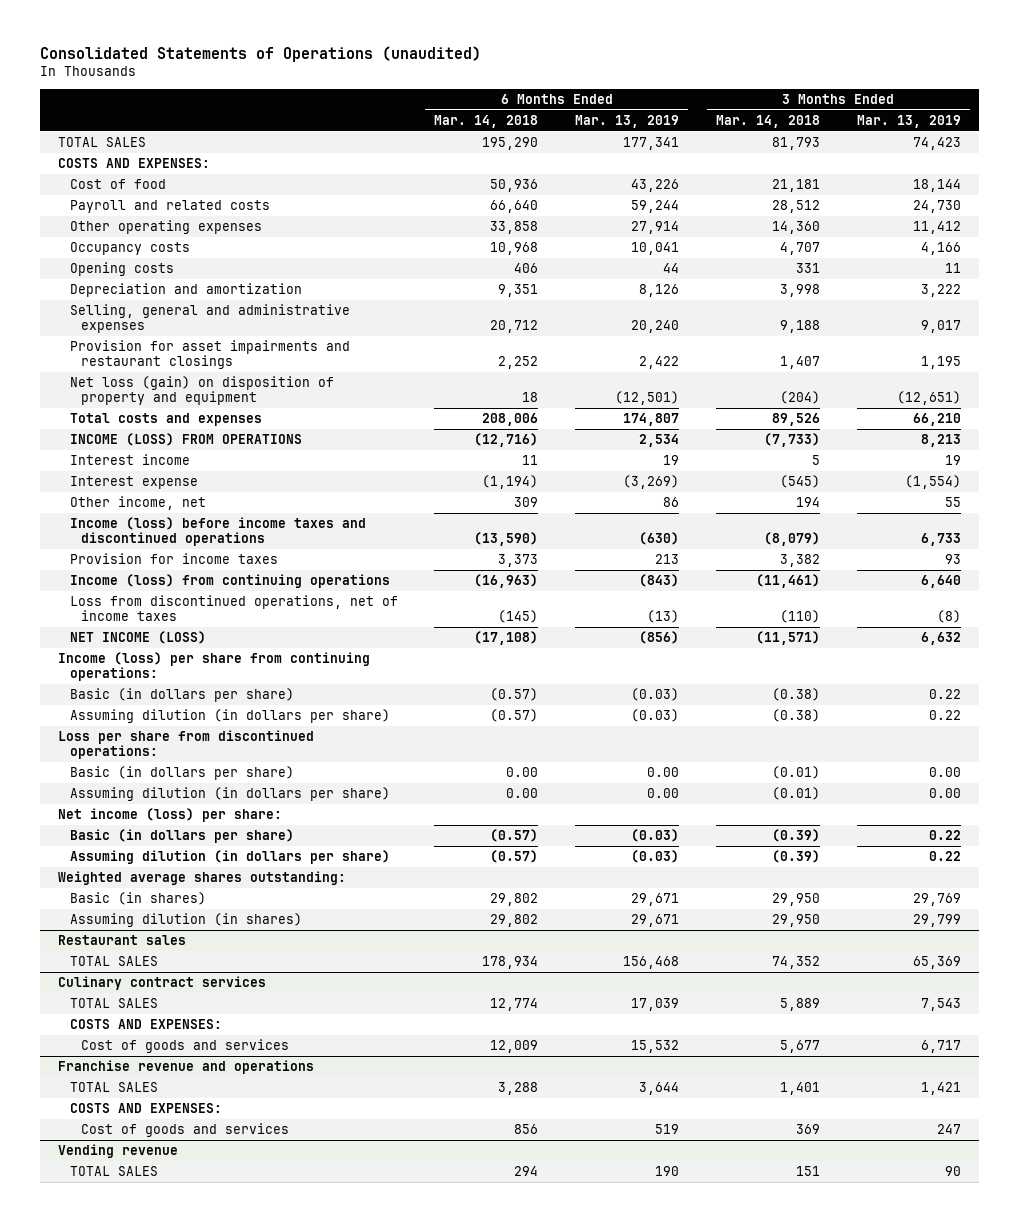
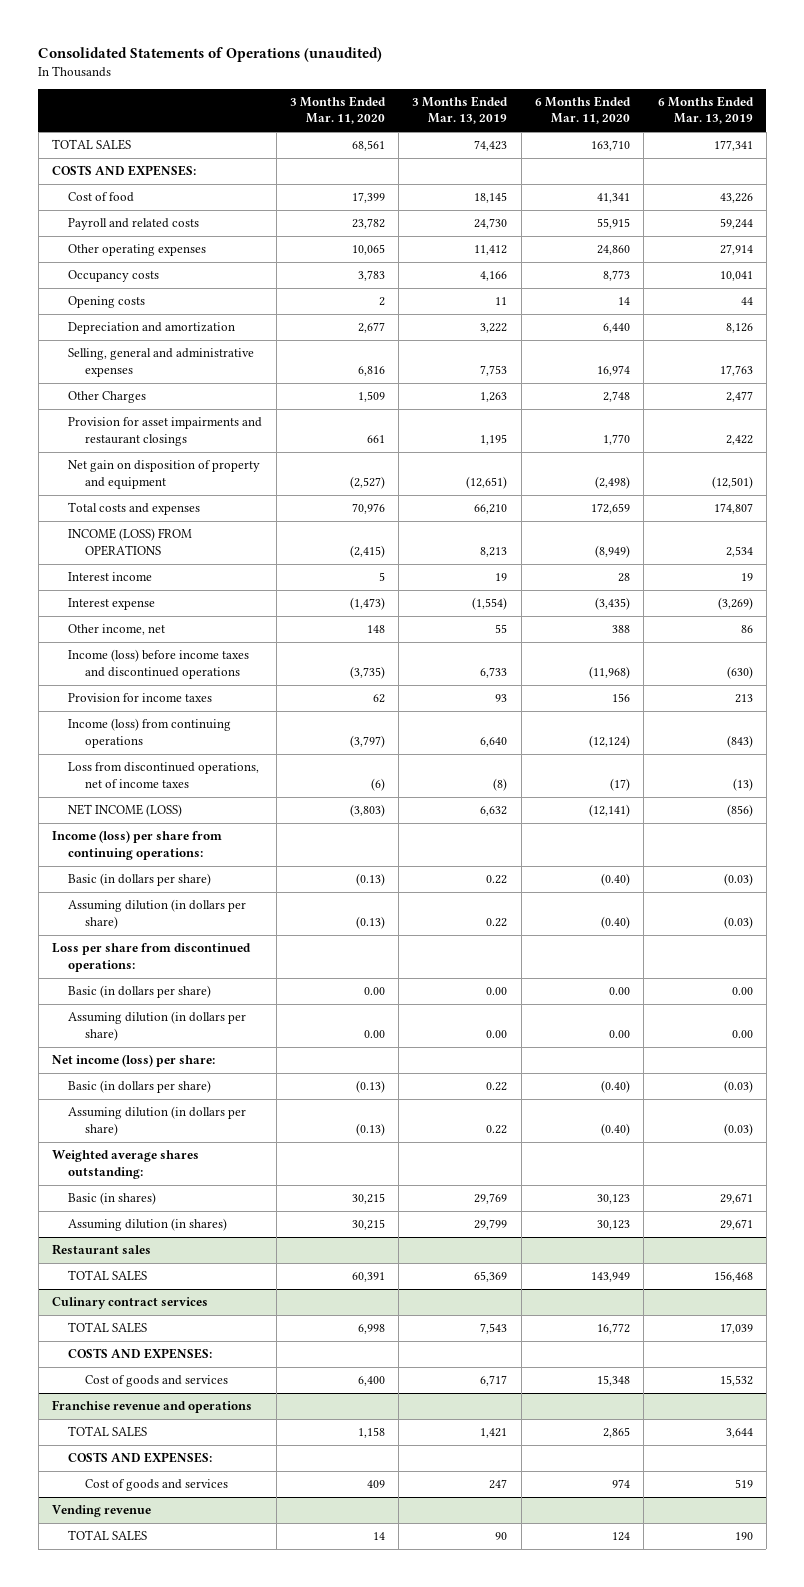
[434,114,539,128] Mar. 14, 2018 -> none
[715,114,820,128] Mar. 14, 2018 -> none
none -> [289,95,386,125] 3 Months Ended Mar. 11, 2020
none -> [534,95,631,125] 6 Months Ended Mar. 11, 2020
[912,179,961,193] 18,144 -> [474,192,508,204] 18,145
[631,320,680,334] 20,240 -> [719,364,753,376] 17,763
[920,320,961,334] 9,017 -> [480,364,508,376] 7,753
none -> [68,391,147,404] Other Charges
[69,376,334,406] Net loss (gain) on disposition of property and equipment -> [68,460,261,489] Net gain on disposition of property and equipment

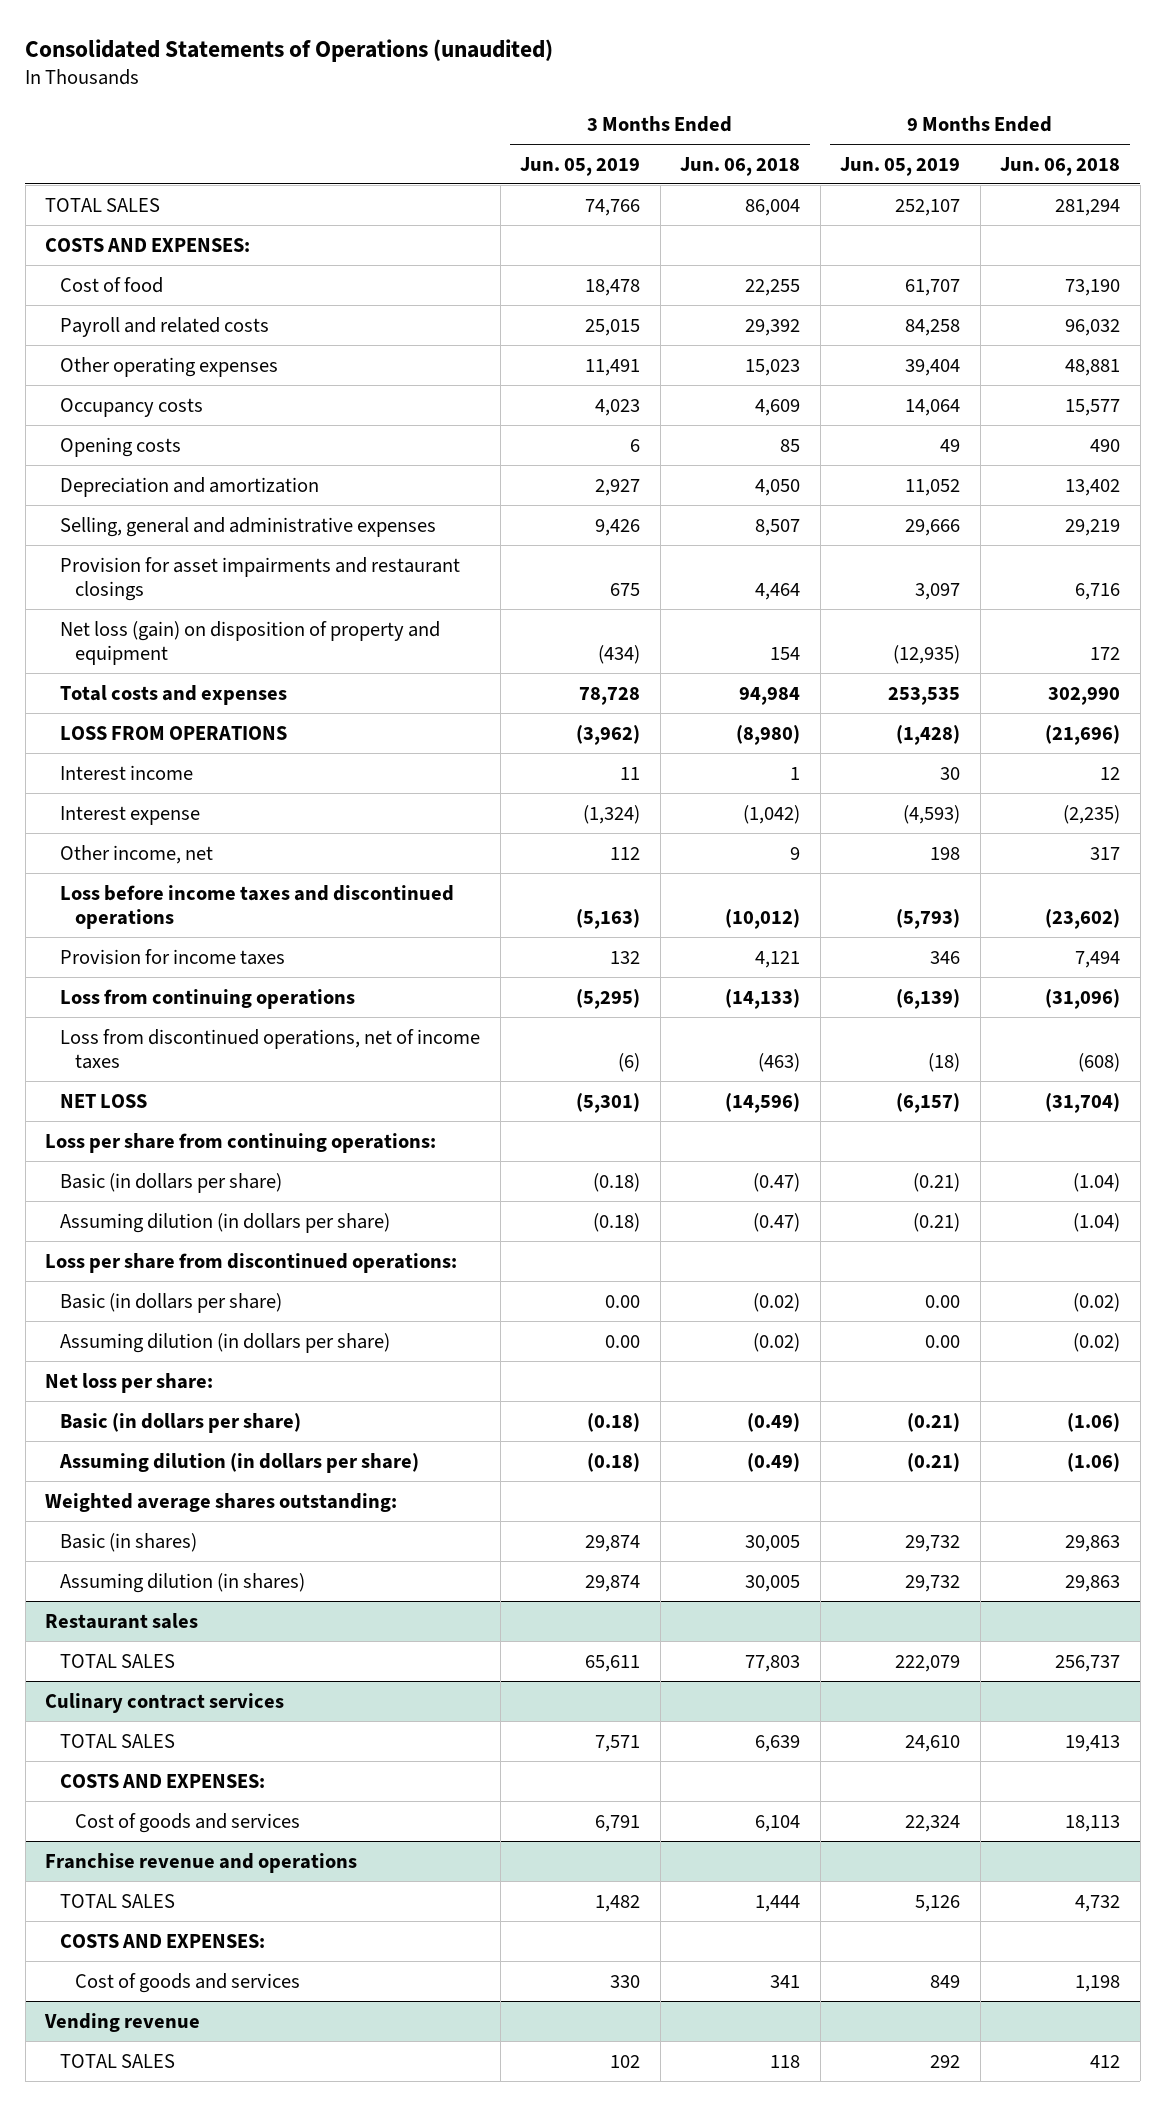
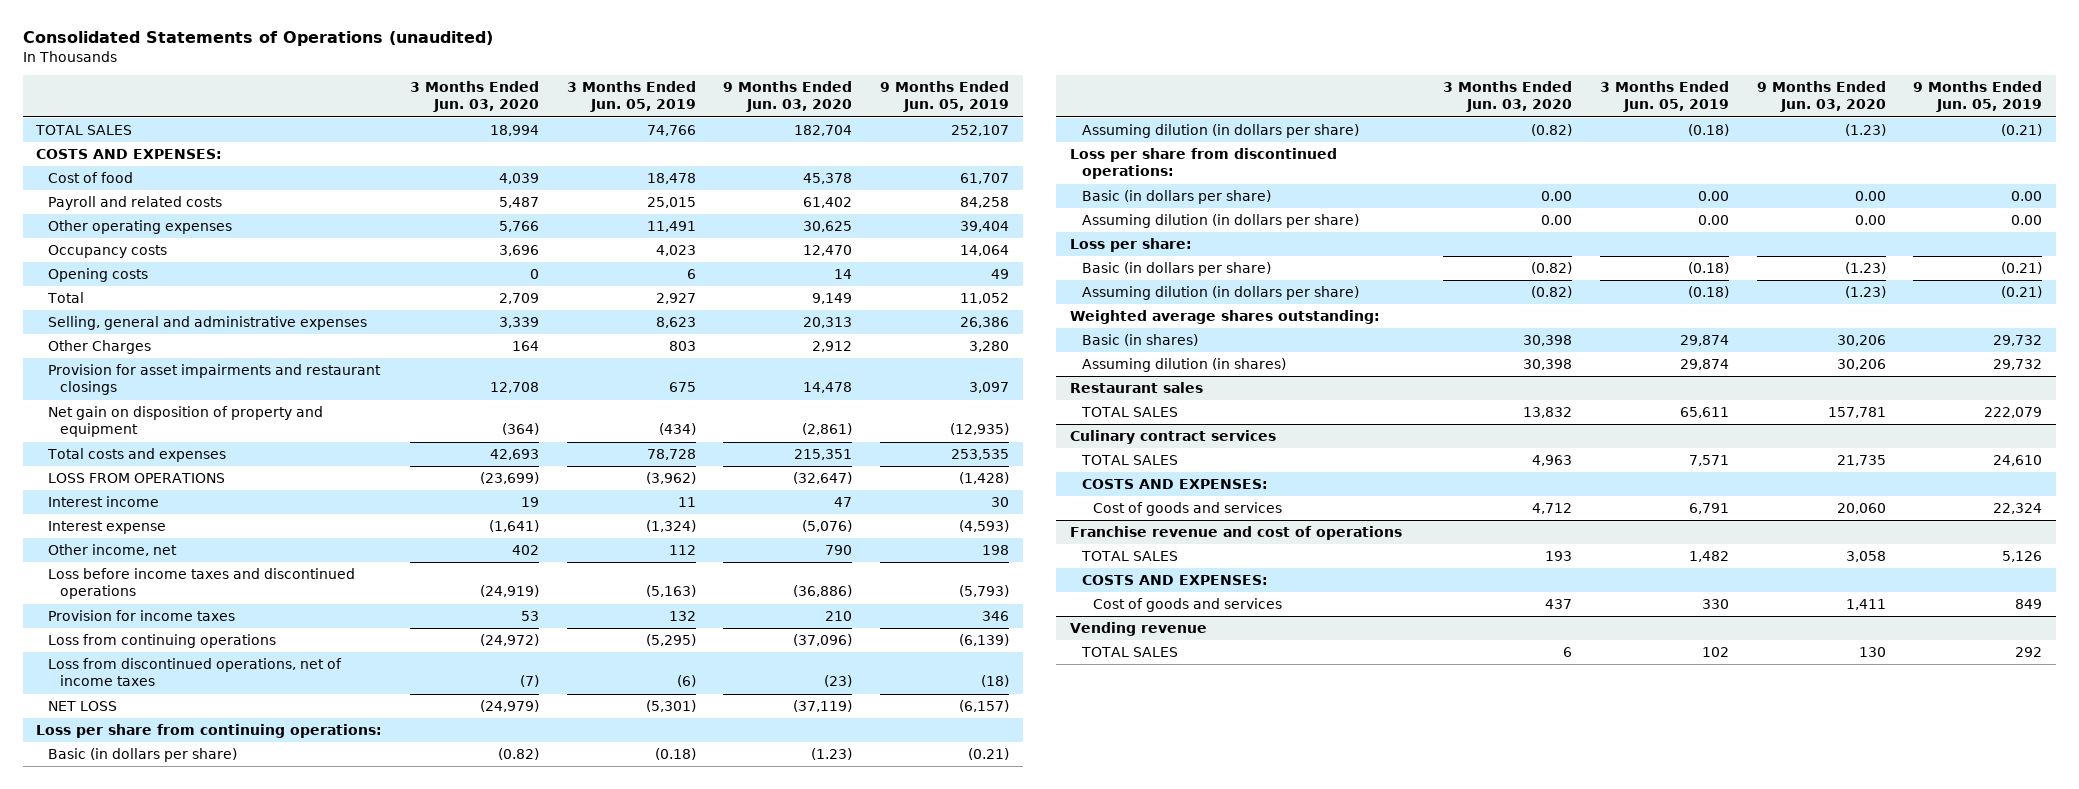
[680,156,801,176] Jun. 06, 2018 -> none
[1000,156,1121,176] Jun. 06, 2018 -> none
none -> [410,81,540,113] 3 Months Ended Jun. 03, 2020
none -> [723,81,853,113] 9 Months Ended Jun. 03, 2020
[59,476,319,497] Depreciation and amortization -> [47,292,85,304] Total
[595,518,641,536] 9,426 -> [655,317,696,329] 8,623
[905,518,961,536] 29,666 -> [959,317,1009,329] 26,386
none -> [48,340,152,355] Other Charges
[59,620,440,665] Net loss (gain) on disposition of property and equipment -> [48,406,324,438] Net gain on disposition of property and equipment
[45,1372,214,1393] Net loss per share: -> [1069,238,1192,253] Loss per share:
[45,1852,358,1873] Franchise revenue and operations -> [1069,526,1402,541] Franchise revenue and cost of operations

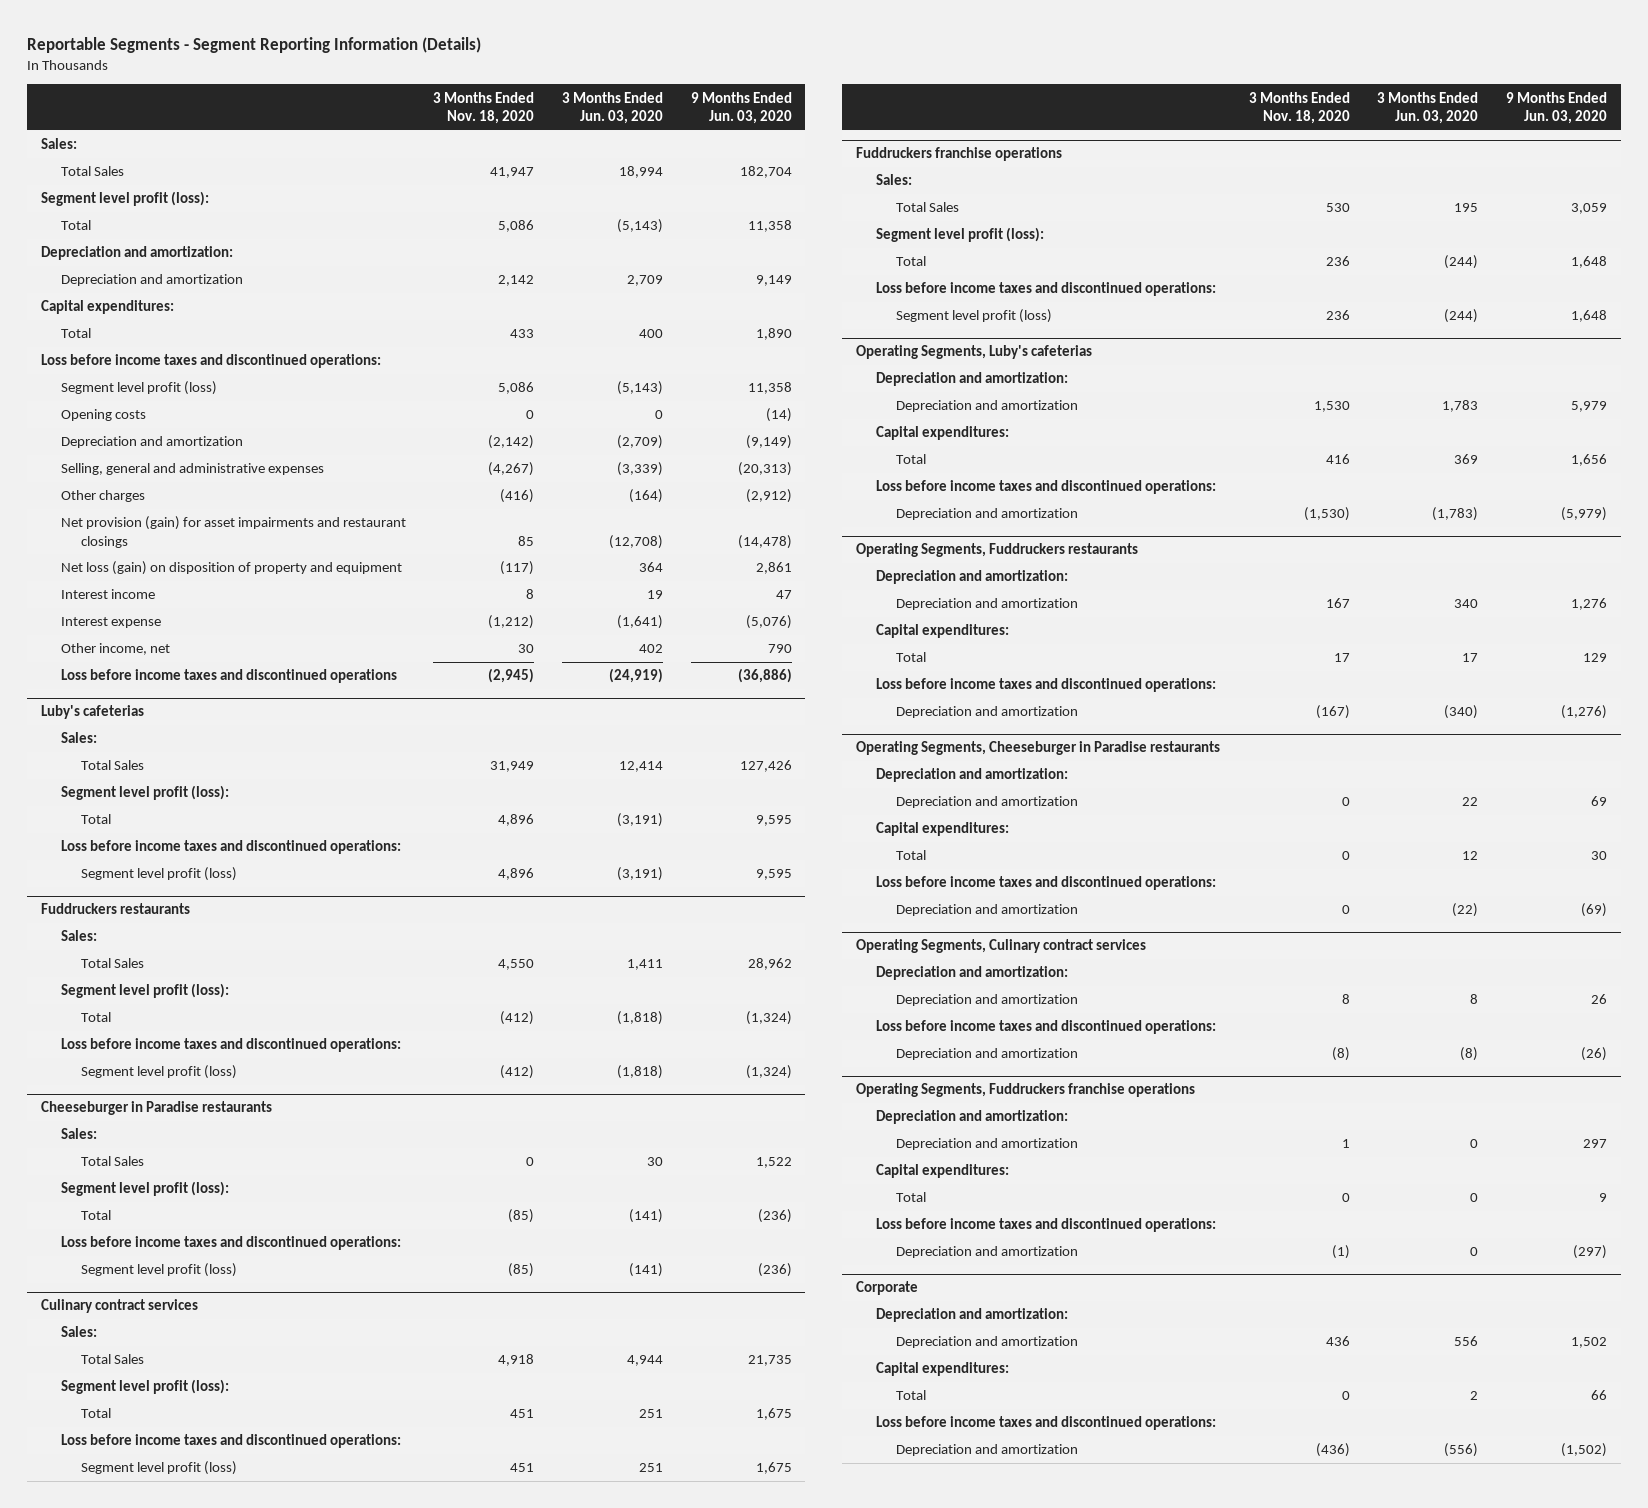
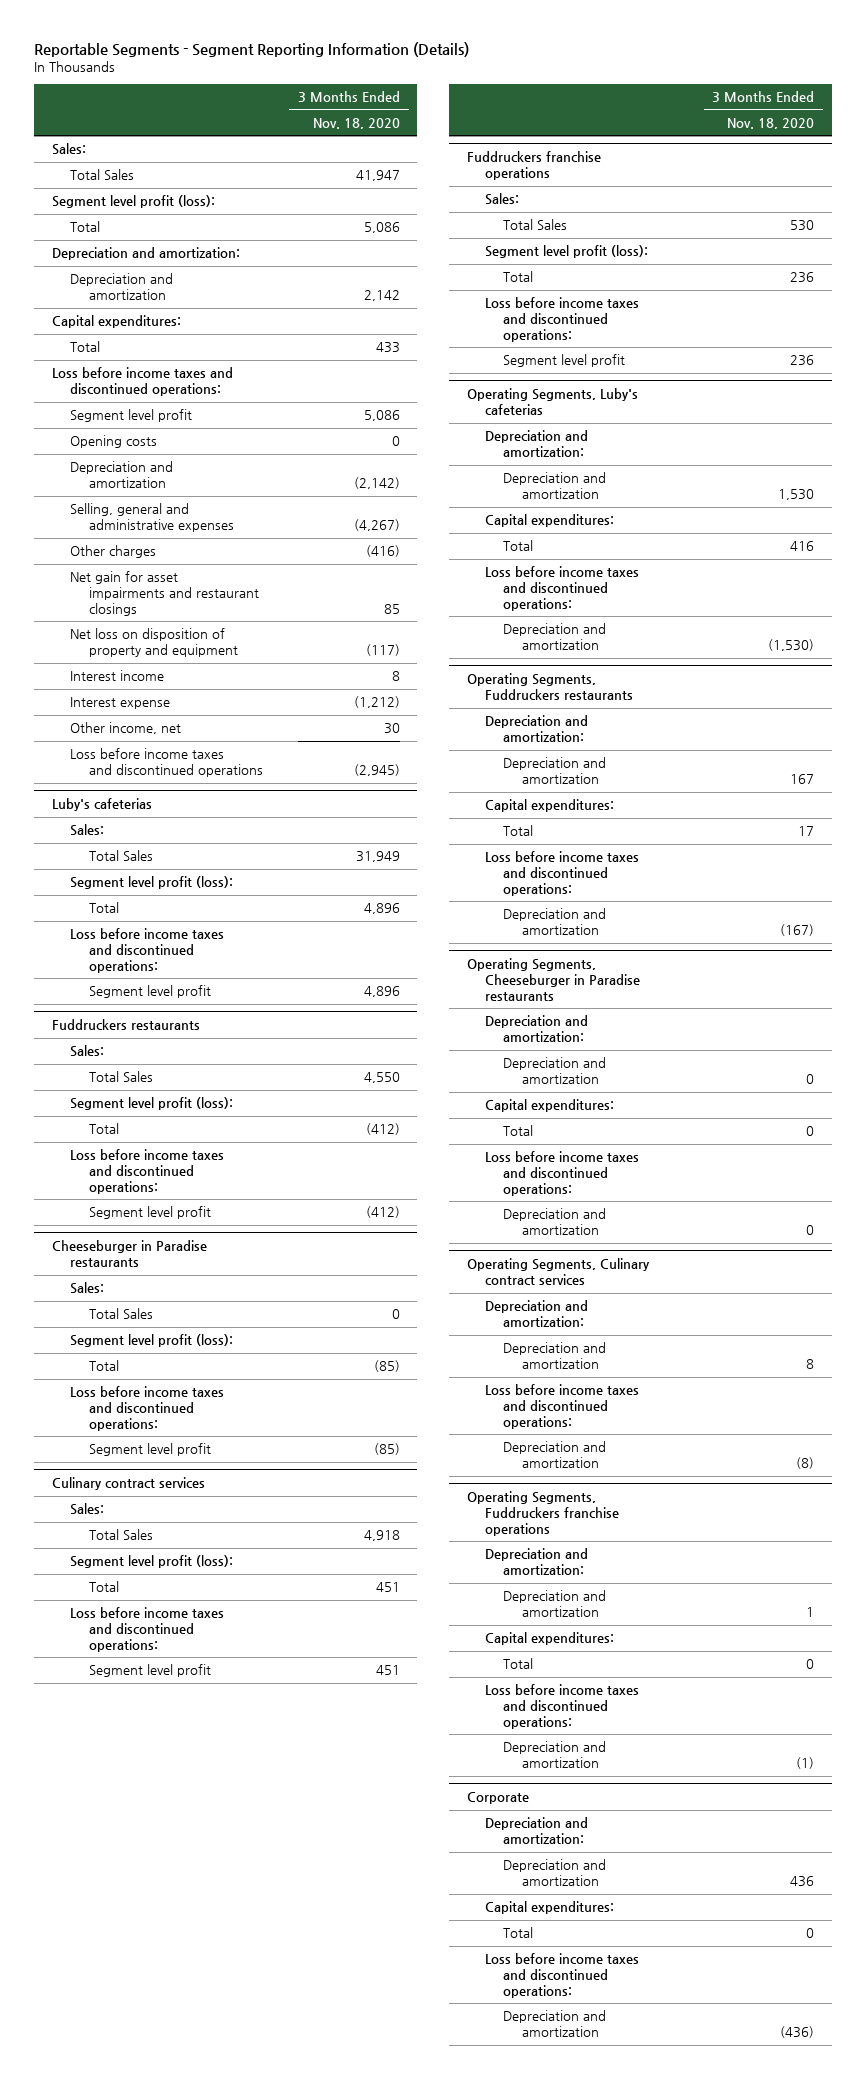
[562,91,664,125] 3 Months Ended Jun. 03, 2020 -> none
[690,91,792,125] 9 Months Ended Jun. 03, 2020 -> none
[60,381,217,396] Segment level profit (loss) -> [70,409,193,423] Segment level profit
[60,516,406,548] Net provision (gain) for asset impairments and restaurant closings -> [70,571,259,616] Net gain for asset impairments and restaurant closings
[60,561,402,576] Net loss (gain) on disposition of property and equipment -> [70,628,238,658] Net loss on disposition of property and equipment
[80,867,237,882] Segment level profit (loss) -> [88,985,211,999] Segment level profit
[80,1065,237,1080] Segment level profit (loss) -> [88,1206,211,1220] Segment level profit
[80,1263,237,1278] Segment level profit (loss) -> [88,1443,211,1457] Segment level profit
[80,1461,237,1476] Segment level profit (loss) -> [88,1664,211,1678] Segment level profit
[895,309,1052,324] Segment level profit (loss) -> [503,354,626,368] Segment level profit

